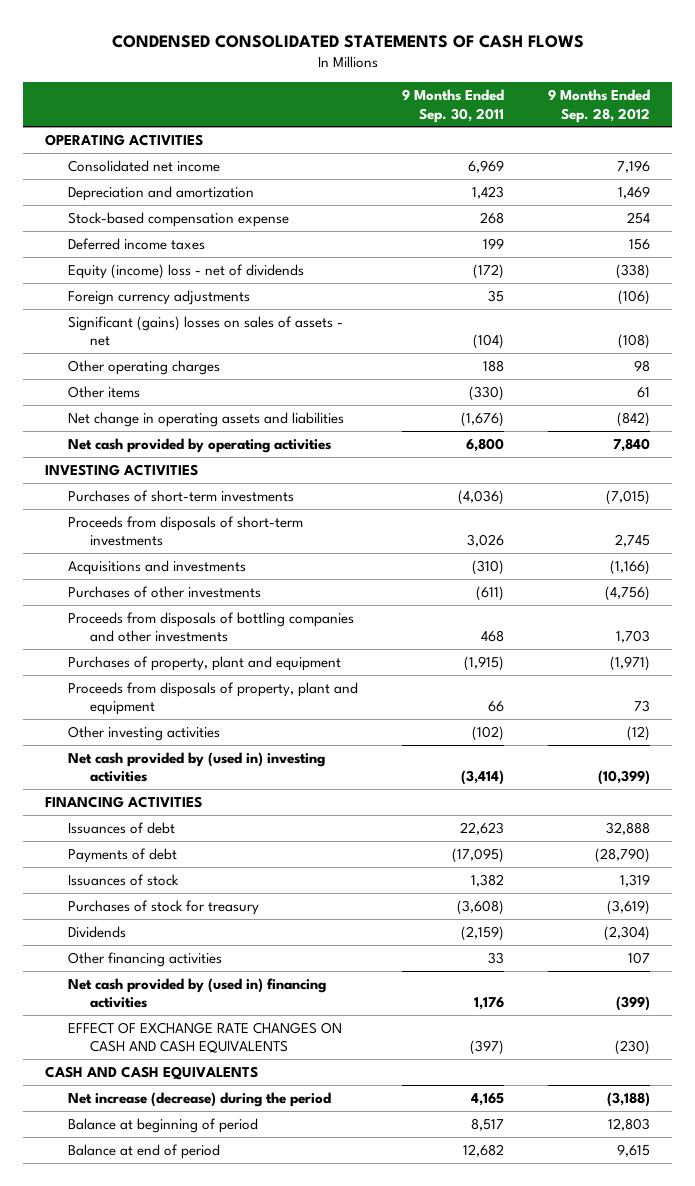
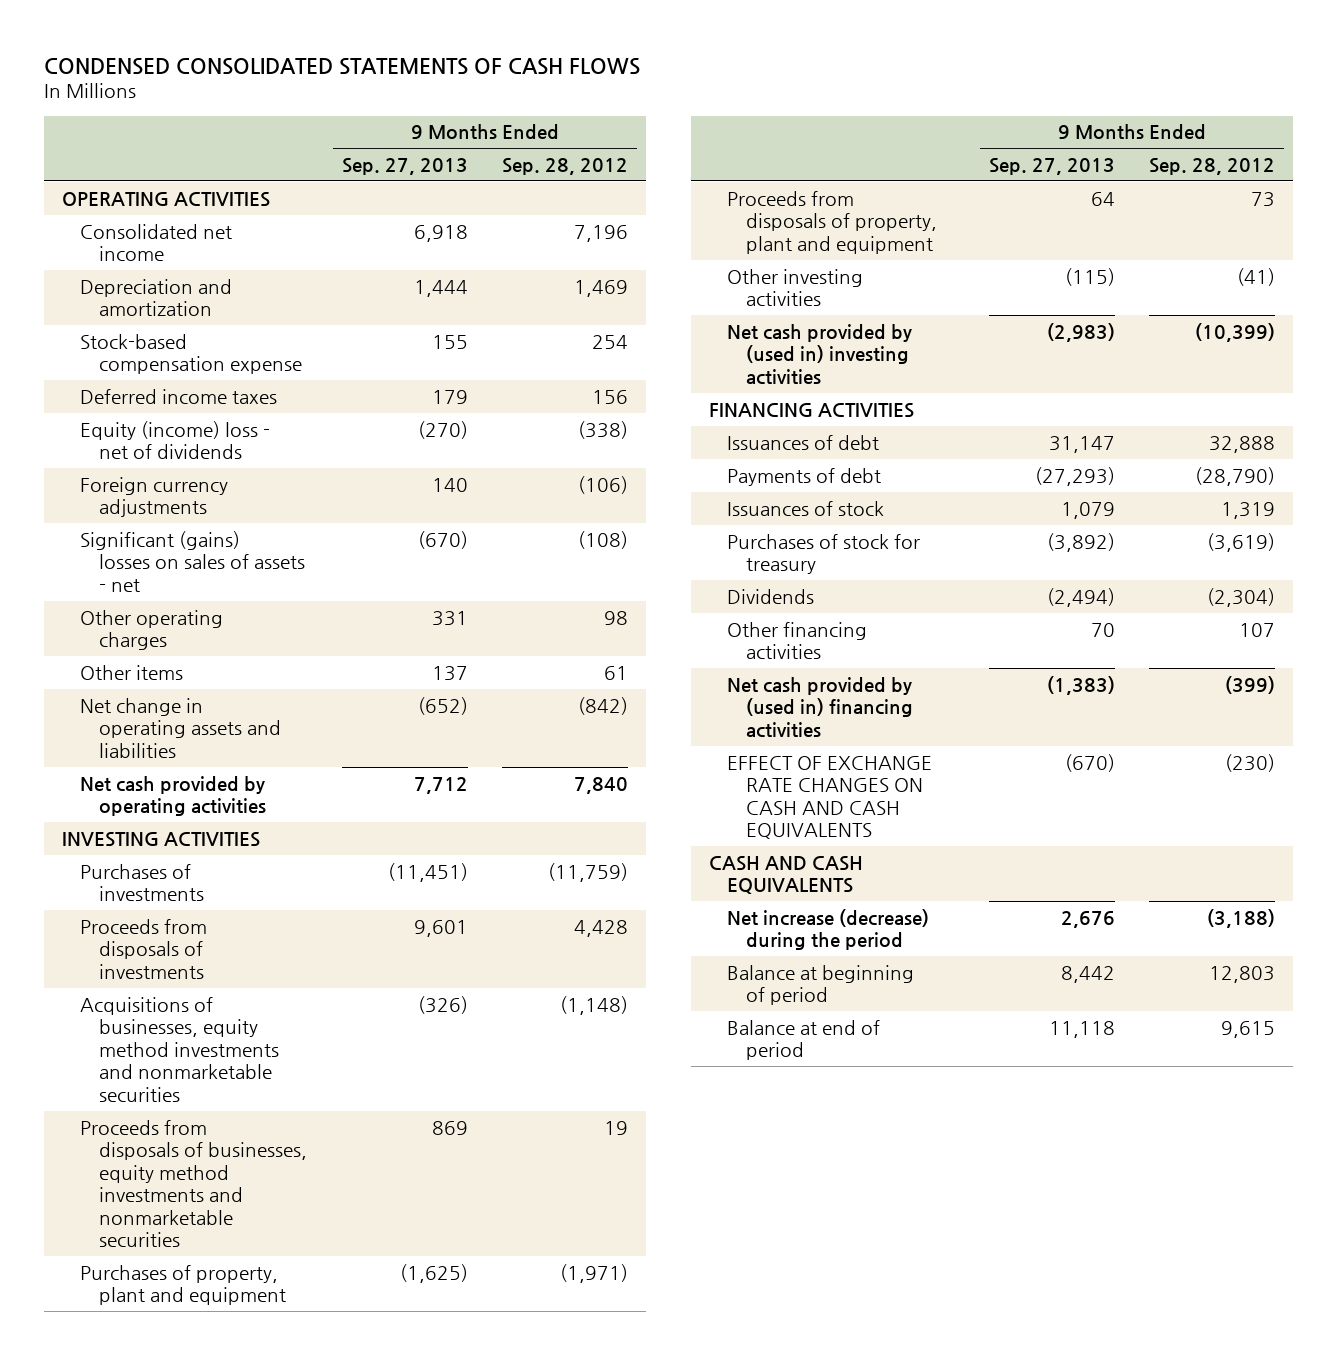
[401,89,504,123] 9 Months Ended Sep. 30, 2011 -> none
none -> [341,157,468,175] Sep. 27, 2013
[67,585,261,598] Purchases of other investments -> none
[67,611,354,643] Proceeds from disposals of bottling companies and other investments -> none
[67,489,294,502] Purchases of short-term investments -> [80,863,205,902] Purchases of investments
[606,489,651,505] (7,015) -> [548,862,629,882] (11,759)
[67,515,303,547] Proceeds from disposals of short-term investments -> [80,918,208,979] Proceeds from disposals of investments
[615,534,651,548] 2,745 -> [574,919,629,937] 4,428
[67,559,246,575] Acquisitions and investments -> [80,996,280,1102] Acquisitions of businesses, equity method investments and nonmarketable securities
[610,559,651,575] (1,166) -> [560,995,629,1015] (1,148)
none -> [80,1119,308,1248] Proceeds from disposals of businesses, equity method investments and nonmarketable securities
[627,725,651,741] (12) -> [1237,267,1276,286] (41)

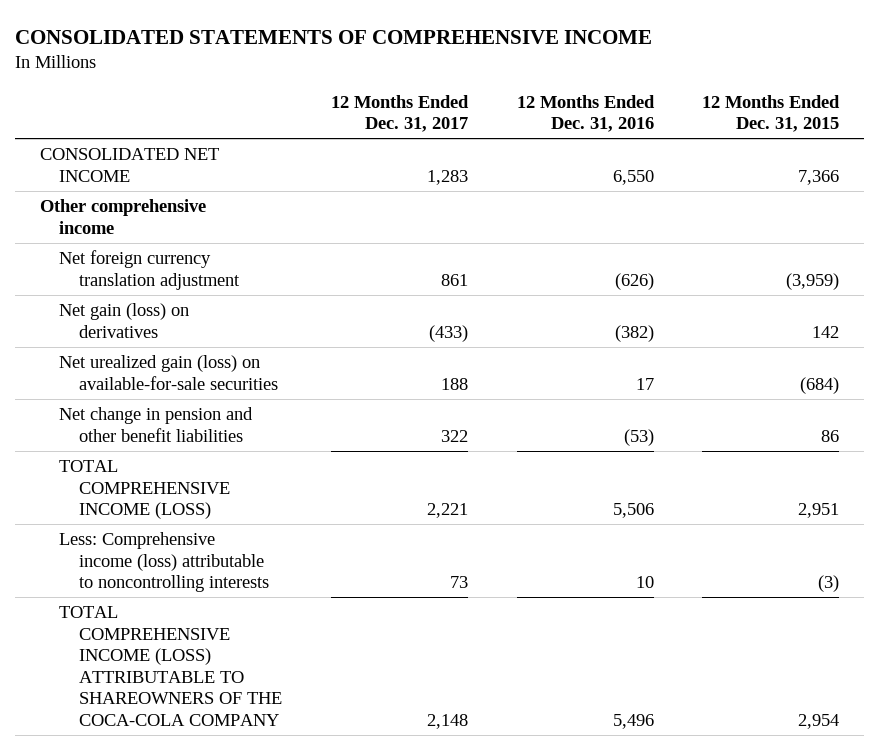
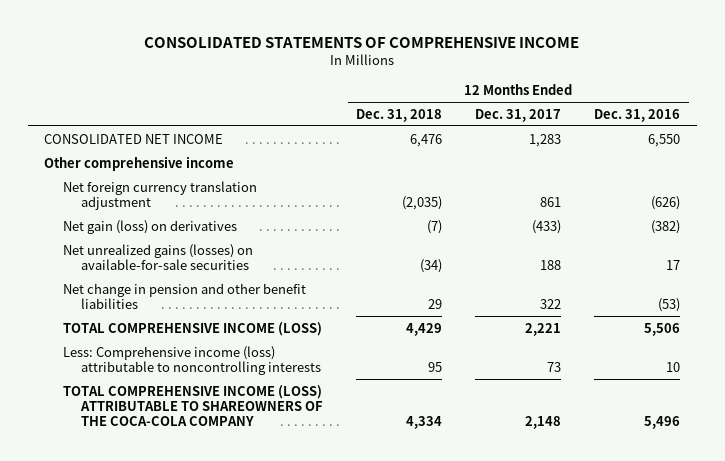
[702,94,841,133] 12 Months Ended Dec. 31, 2015 -> none
none -> [356,108,443,122] Dec. 31, 2018
[59,355,279,390] Net urealized gain (loss) on available-for-sale securities -> [62,243,253,270] Net unrealized gains (losses) on available-for-sale securities

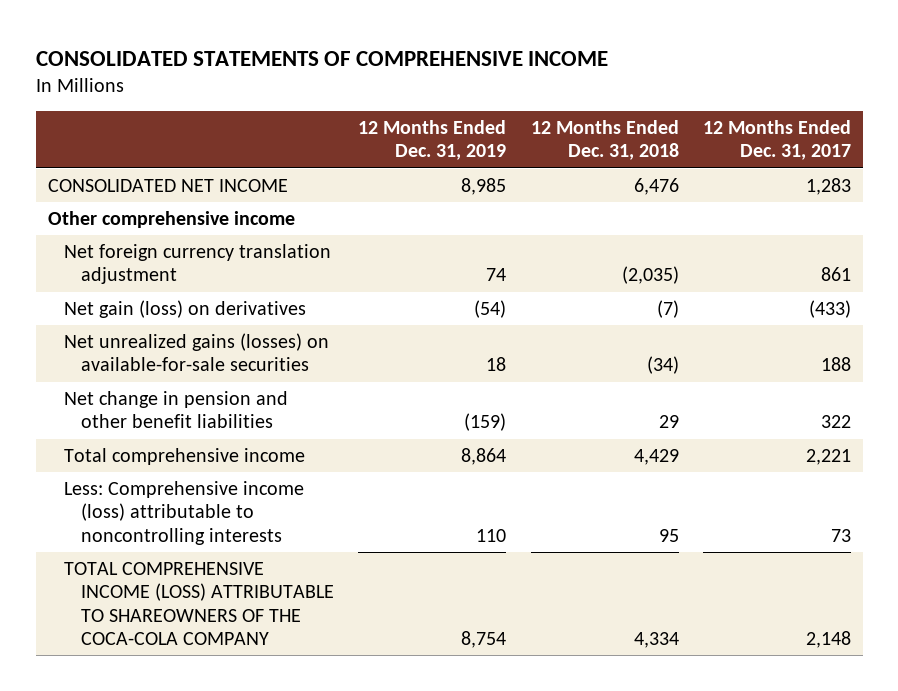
[594,108,681,122] Dec. 31, 2016 -> none
none -> [358,119,507,161] 12 Months Ended Dec. 31, 2019
[62,321,322,336] TOTAL COMPREHENSIVE INCOME (LOSS) -> [64,447,306,465] Total comprehensive income

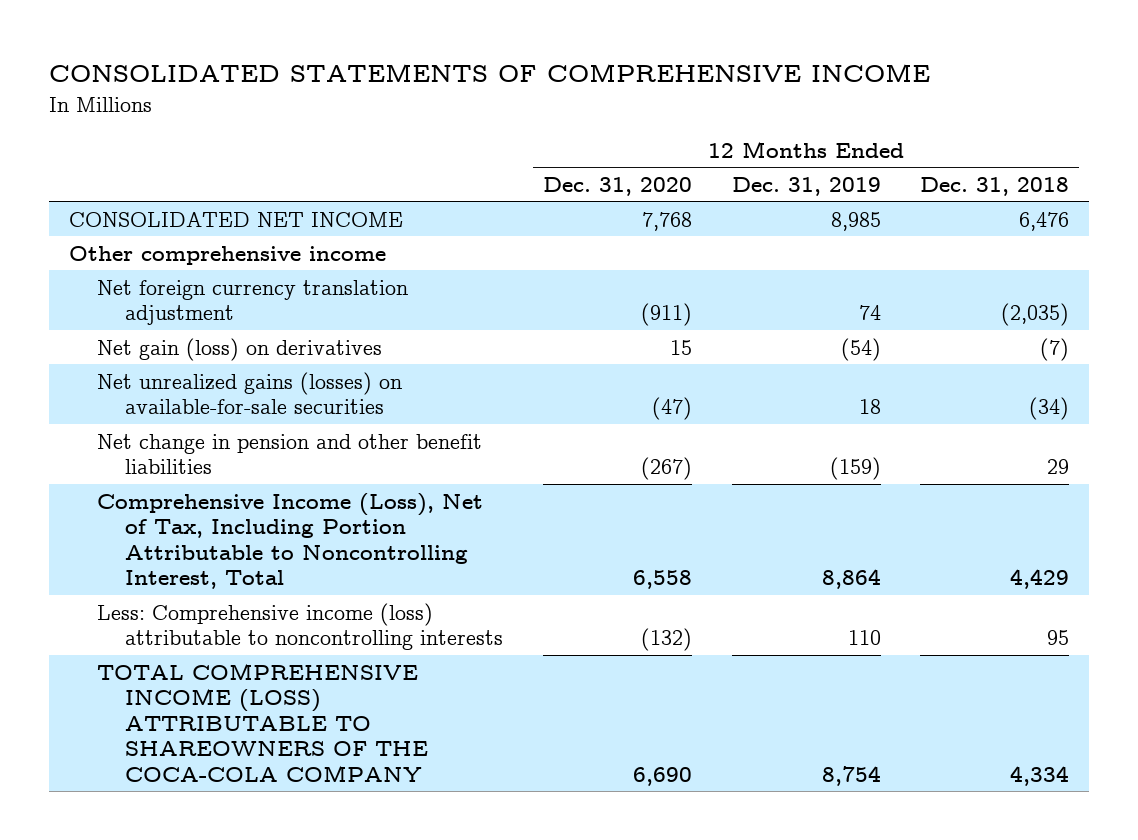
[702,119,851,161] 12 Months Ended Dec. 31, 2017 -> none
none -> [543,176,693,196] Dec. 31, 2020
[64,447,306,465] Total comprehensive income -> [96,492,483,590] Comprehensive Income (Loss), Net of Tax, Including Portion Attributable to Noncontrolling Interest, Total

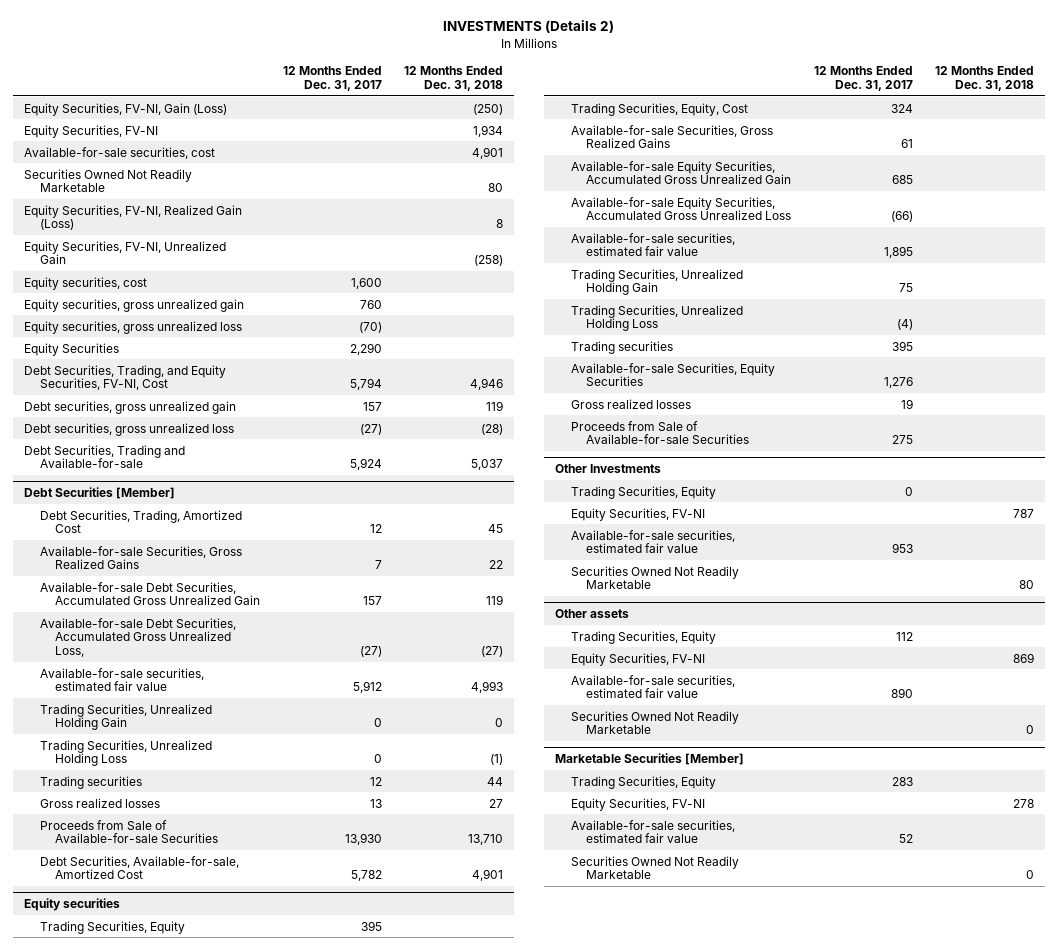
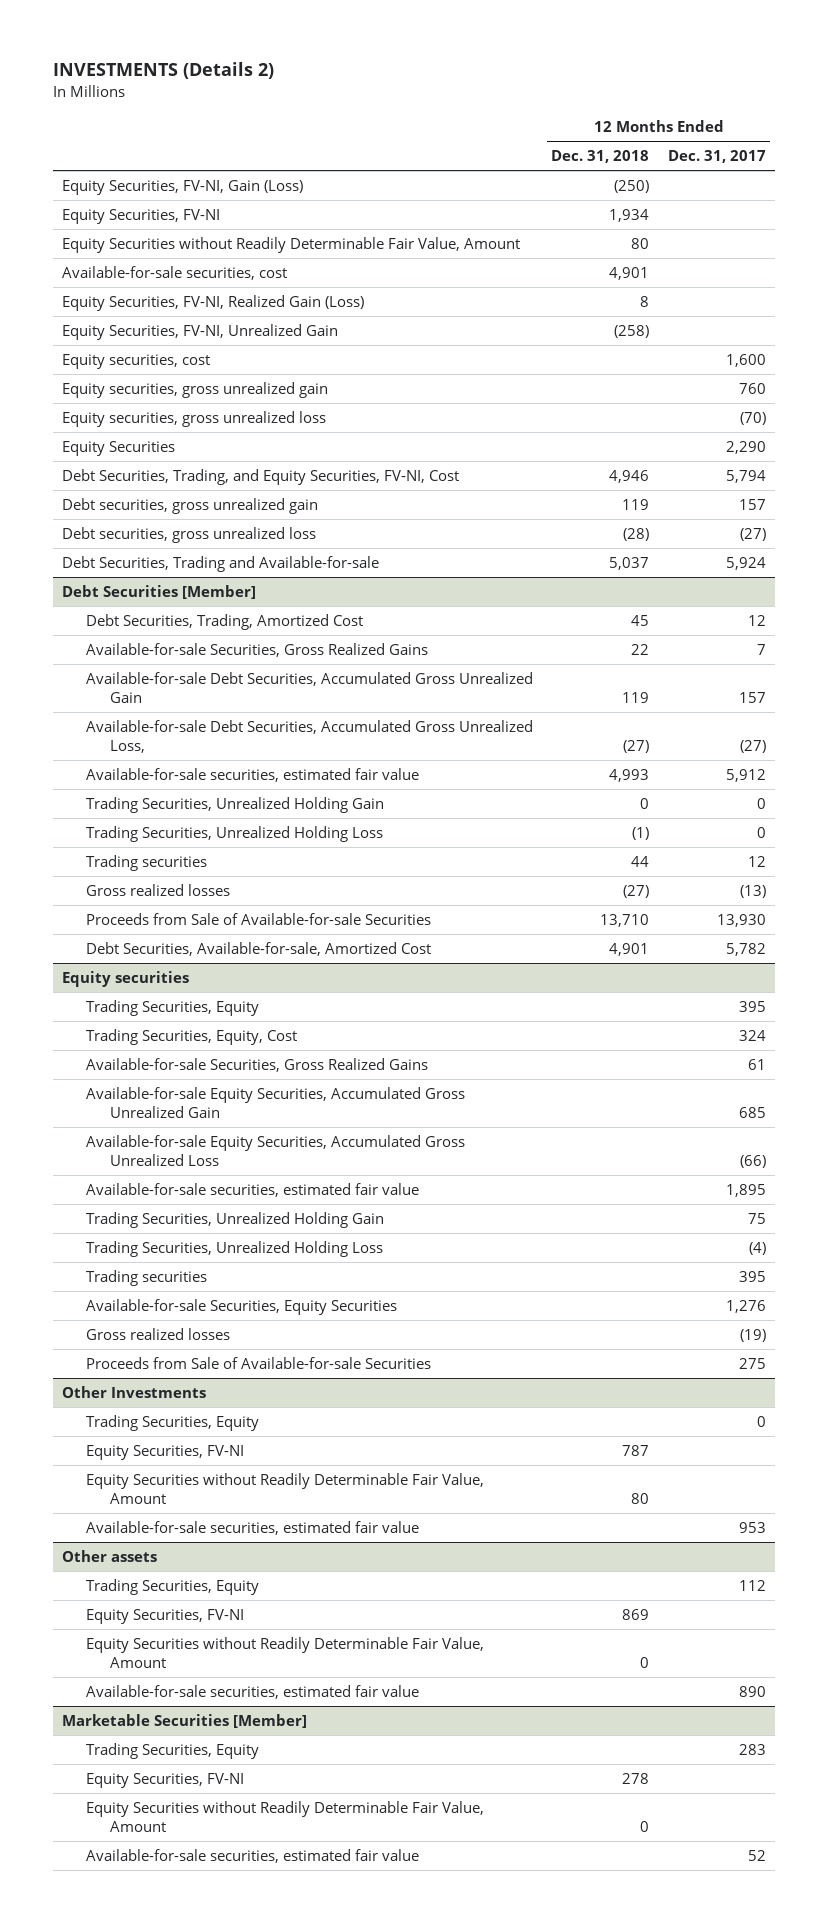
none -> [62,237,521,254] Equity Securities without Readily Determinable Fair Value, Amount
[24,168,193,193] Securities Owned Not Readily Marketable -> none
[369,798,382,808] 13 -> [739,885,766,899] (13)
[488,798,503,808] 27 -> [623,885,650,899] (27)
[900,398,913,409] 19 -> [739,1329,766,1343] (19)
none -> [85,1473,484,1504] Equity Securities without Readily Determinable Fair Value, Amount
[570,565,739,590] Securities Owned Not Readily Marketable -> none
none -> [85,1637,484,1668] Equity Securities without Readily Determinable Fair Value, Amount
[570,710,739,735] Securities Owned Not Readily Marketable -> none
none -> [85,1801,484,1832] Equity Securities without Readily Determinable Fair Value, Amount
[570,855,739,880] Securities Owned Not Readily Marketable -> none

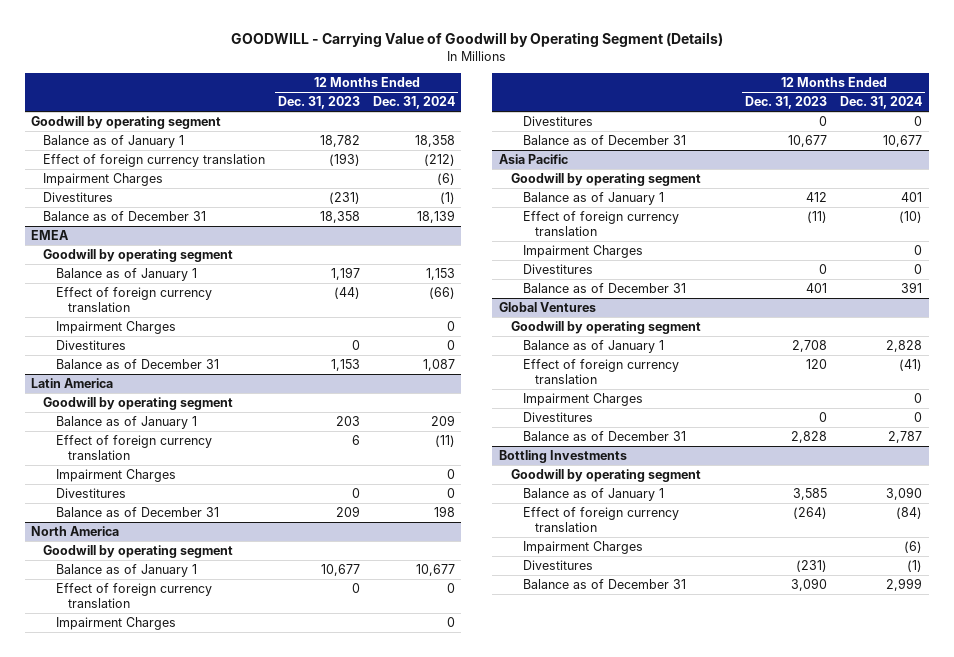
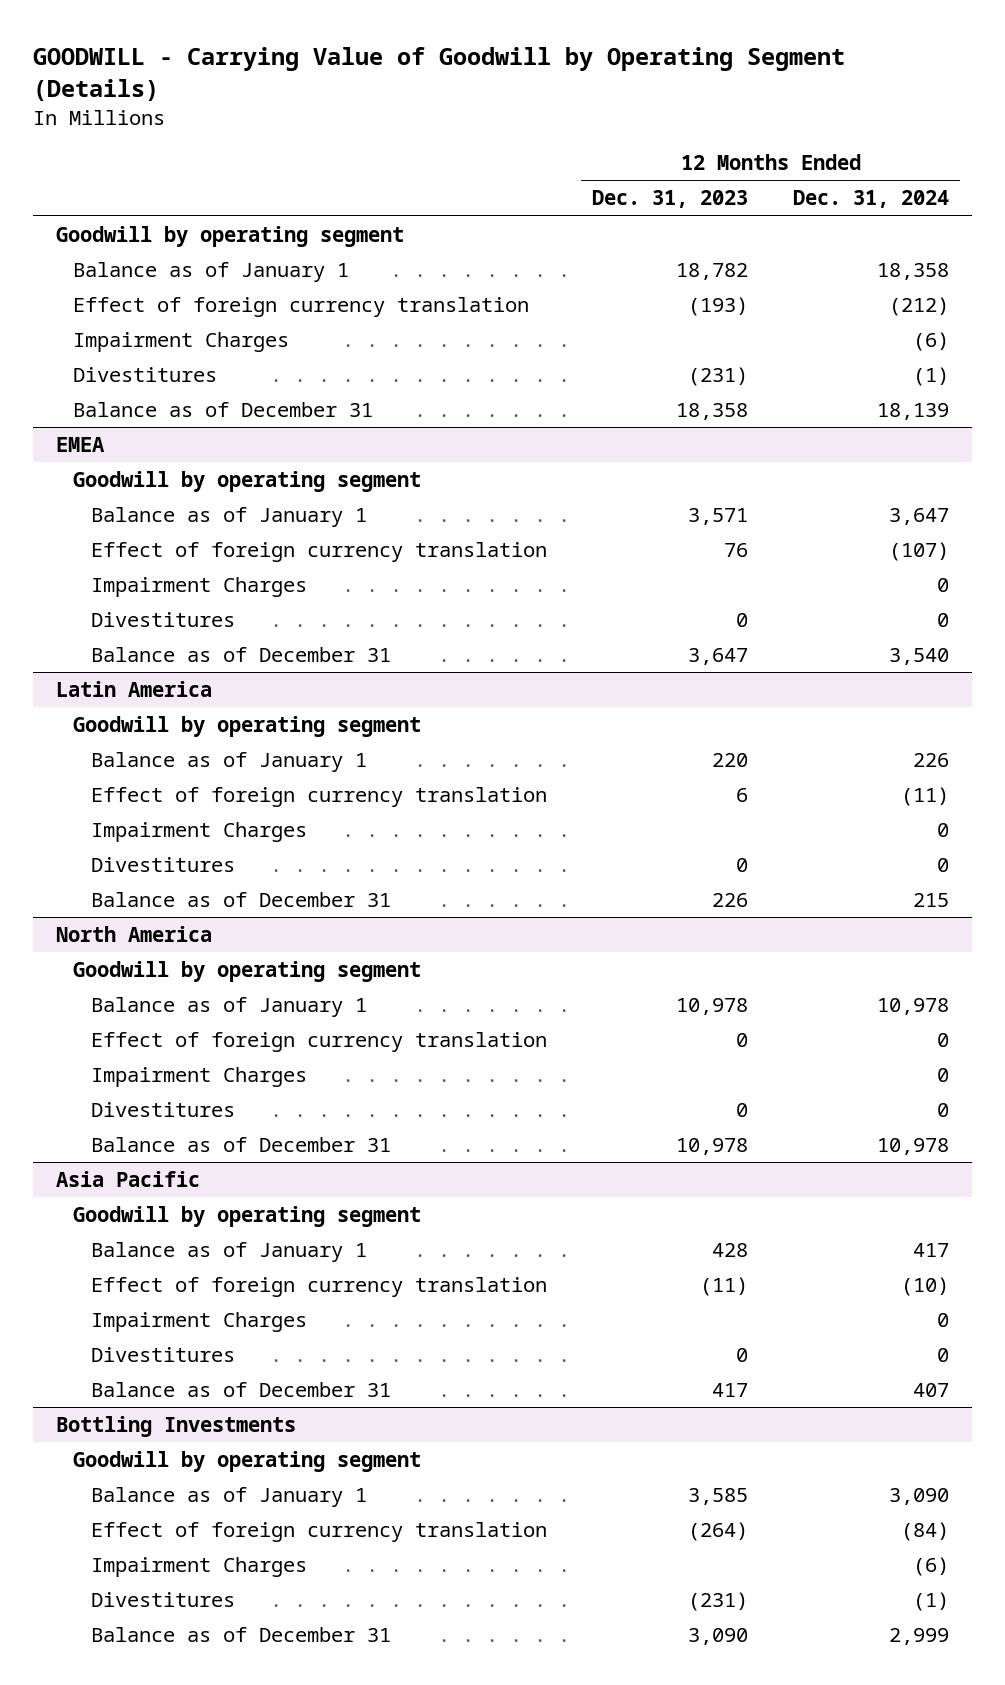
[331,266,361,280] 1,197 -> [688,507,749,525] 3,571
[425,267,455,280] 1,153 -> [889,507,950,525] 3,647
[334,286,361,299] (44) -> [724,542,749,557] 76
[428,286,455,299] (66) -> [889,541,950,561] (107)
[331,358,361,371] 1,153 -> [688,647,749,665] 3,647
[422,358,455,371] 1,087 -> [889,647,950,665] 3,540
[336,415,361,426] 203 -> [712,752,749,767] 220
[430,414,455,426] 209 -> [913,752,950,767] 226
[336,505,361,517] 209 -> [712,892,749,907] 226
[433,505,455,517] 198 -> [913,892,950,907] 215
[321,563,361,576] 10,677 -> [676,997,749,1015] 10,978
[415,563,455,576] 10,677 -> [877,997,950,1015] 10,978
[788,134,828,147] 10,677 -> [676,1137,749,1155] 10,978
[883,134,923,147] 10,677 -> [877,1137,950,1155] 10,978
[806,191,828,202] 412 -> [712,1242,749,1257] 428
[901,191,923,202] 401 -> [913,1242,950,1257] 417
[498,301,596,312] Global Ventures -> none
[510,320,701,334] Goodwill by operating segment -> none
[522,339,664,353] Balance as of January 1 -> none
[522,358,679,385] Effect of foreign currency translation -> none
[522,392,643,406] Impairment Charges -> none
[522,411,593,422] Divestitures -> none
[522,430,686,441] Balance as of December 31 -> none
[806,282,828,293] 401 -> [712,1382,749,1397] 417
[901,281,923,293] 391 -> [913,1382,950,1397] 407

